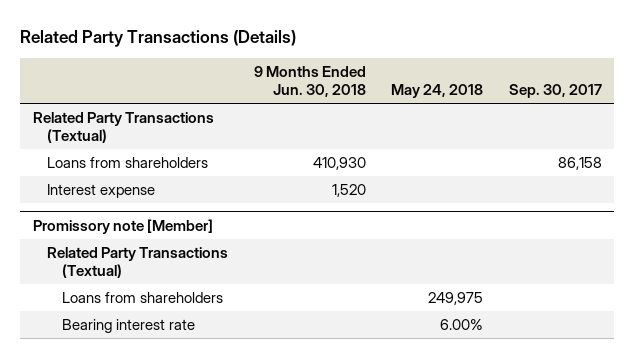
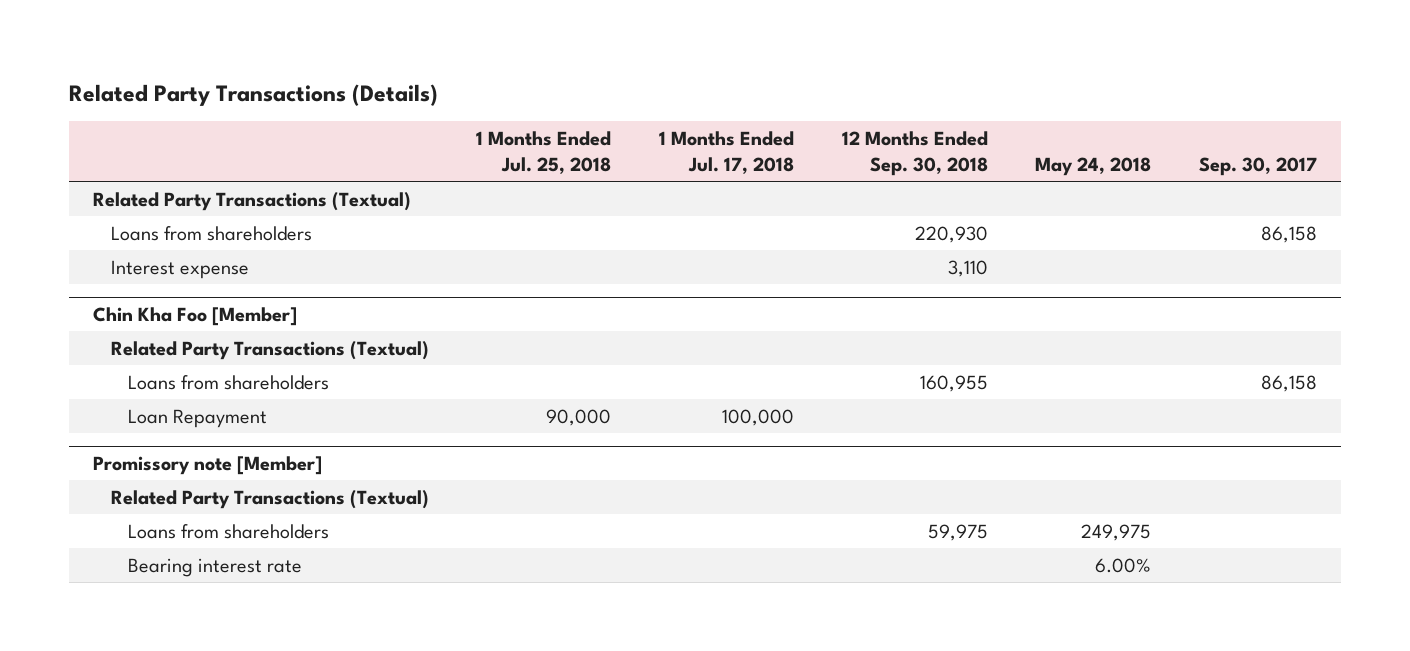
[253,66,366,97] 9 Months Ended Jun. 30, 2018 -> none
none -> [476,130,612,174] 1 Months Ended Jul. 25, 2018
none -> [659,130,795,174] 1 Months Ended Jul. 17, 2018
none -> [841,130,988,176] 12 Months Ended Sep. 30, 2018
none -> [93,306,298,326] Chin Kha Foo [Member]
none -> [110,340,429,360] Related Party Transactions (Textual)
none -> [127,374,329,390] Loans from shareholders
none -> [127,408,267,428] Loan Repayment

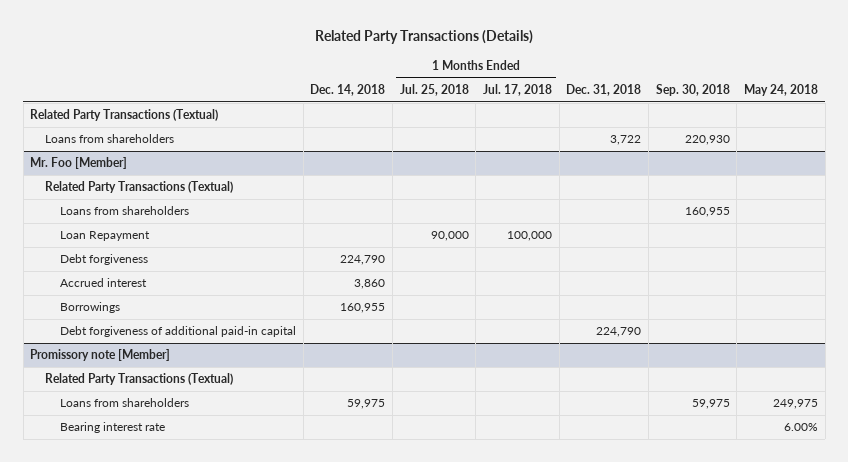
[841,130,988,176] 12 Months Ended Sep. 30, 2018 -> none
[1199,156,1318,176] Sep. 30, 2017 -> none
none -> [310,83,386,96] Dec. 14, 2018
none -> [566,83,642,96] Dec. 31, 2018
none -> [655,83,730,96] Sep. 30, 2018
[110,259,249,279] Interest expense -> none
[93,306,298,326] Chin Kha Foo [Member] -> [30,157,128,170] Mr. Foo [Member]
none -> [60,254,149,266] Debt forgiveness
none -> [60,278,148,288] Accrued interest
none -> [60,302,121,314] Borrowings
none -> [60,326,297,338] Debt forgiveness of additional paid-in capital

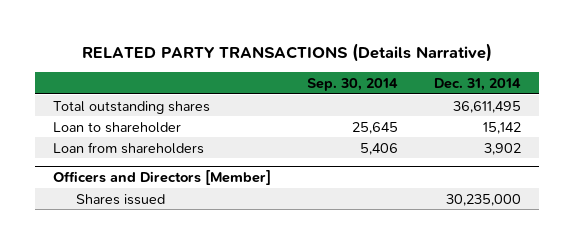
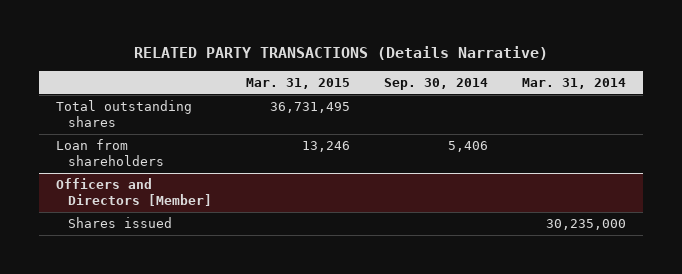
[434,77,522,91] Dec. 31, 2014 -> none
none -> [246,77,351,89] Mar. 31, 2015
none -> [522,77,627,89] Mar. 31, 2014
[53,121,182,133] Loan to shareholder -> none

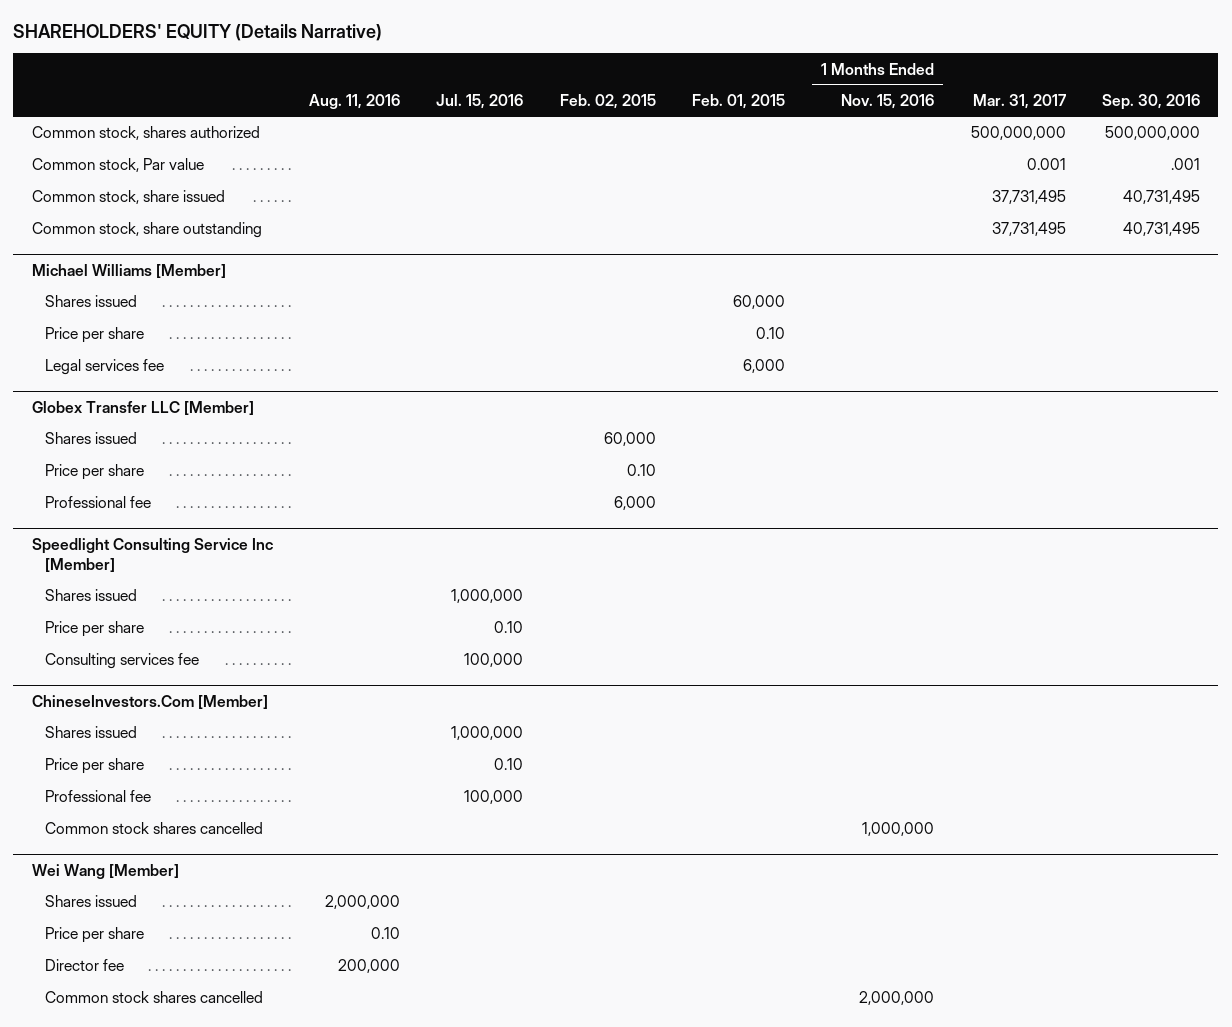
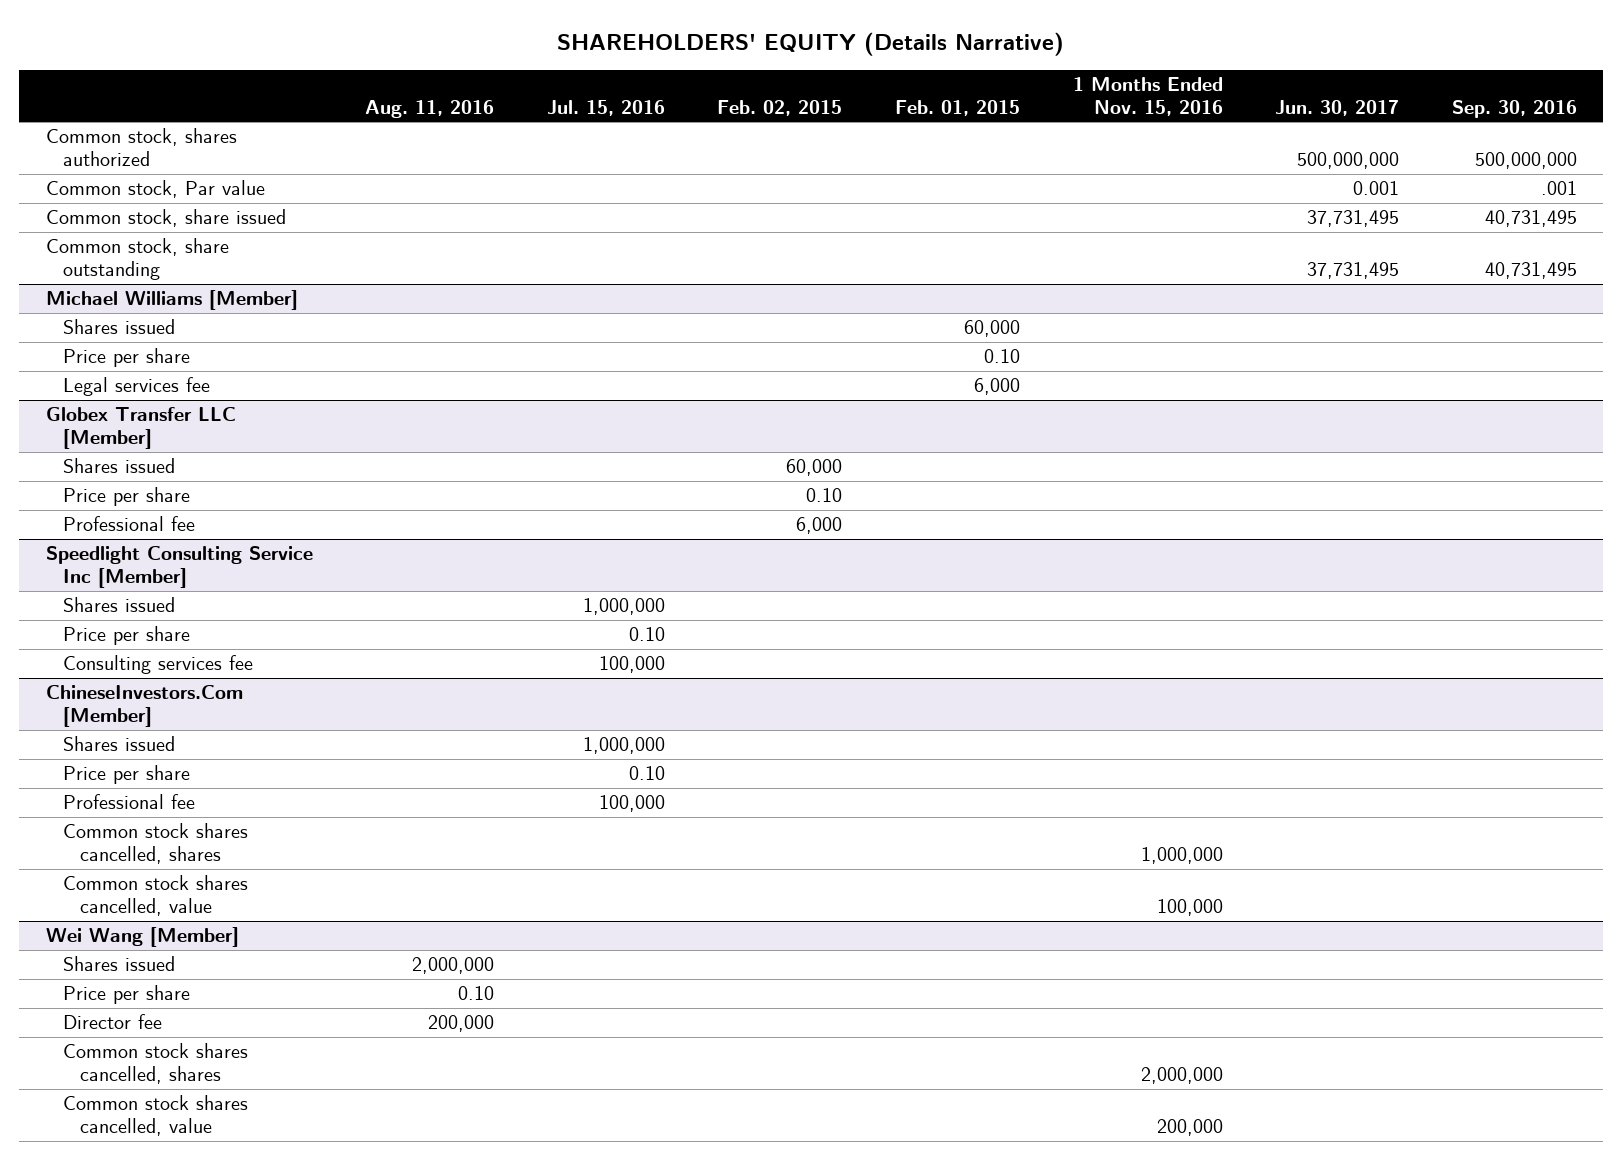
[972,94,1066,110] Mar. 31, 2017 -> none
none -> [1275,100,1400,117] Jun. 30, 2017
[45,822,264,835] Common stock shares cancelled -> [62,823,248,865] Common stock shares cancelled, shares
none -> [62,875,248,917] Common stock shares cancelled, value
[45,991,264,1004] Common stock shares cancelled -> [62,1043,248,1085] Common stock shares cancelled, shares
none -> [62,1095,248,1137] Common stock shares cancelled, value

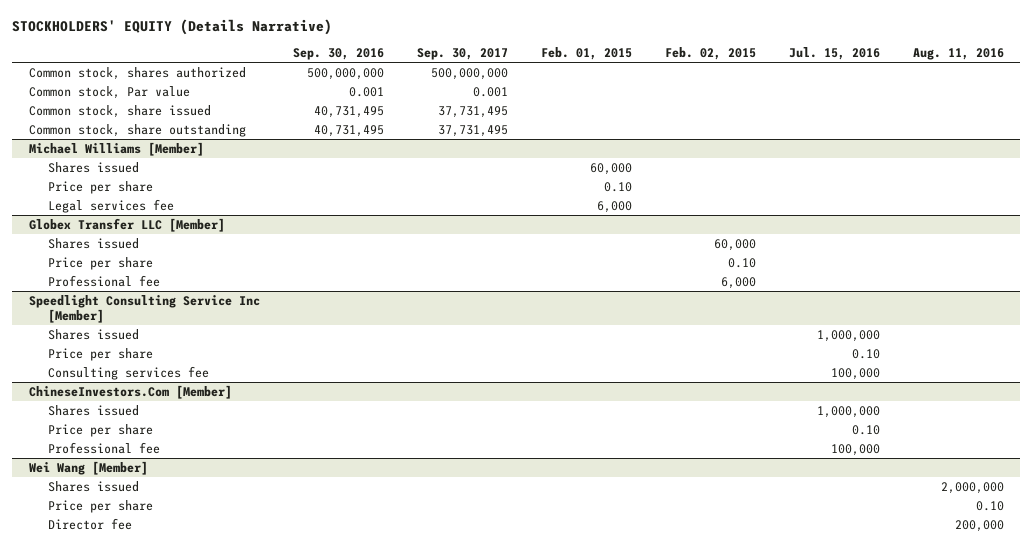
[557,31,1065,56] SHAREHOLDERS' EQUITY (Details Narrative) -> [12,19,333,36] STOCKHOLDERS' EQUITY (Details Narrative)
[1072,76,1223,117] 1 Months Ended Nov. 15, 2016 -> none
[1275,100,1400,117] Jun. 30, 2017 -> none
none -> [416,48,508,61] Sep. 30, 2017
[1541,181,1578,196] .001 -> [348,86,384,97] 0.001
[62,823,248,865] Common stock shares cancelled, shares -> none
[62,875,248,917] Common stock shares cancelled, value -> none
[62,1043,248,1085] Common stock shares cancelled, shares -> none
[62,1095,248,1137] Common stock shares cancelled, value -> none

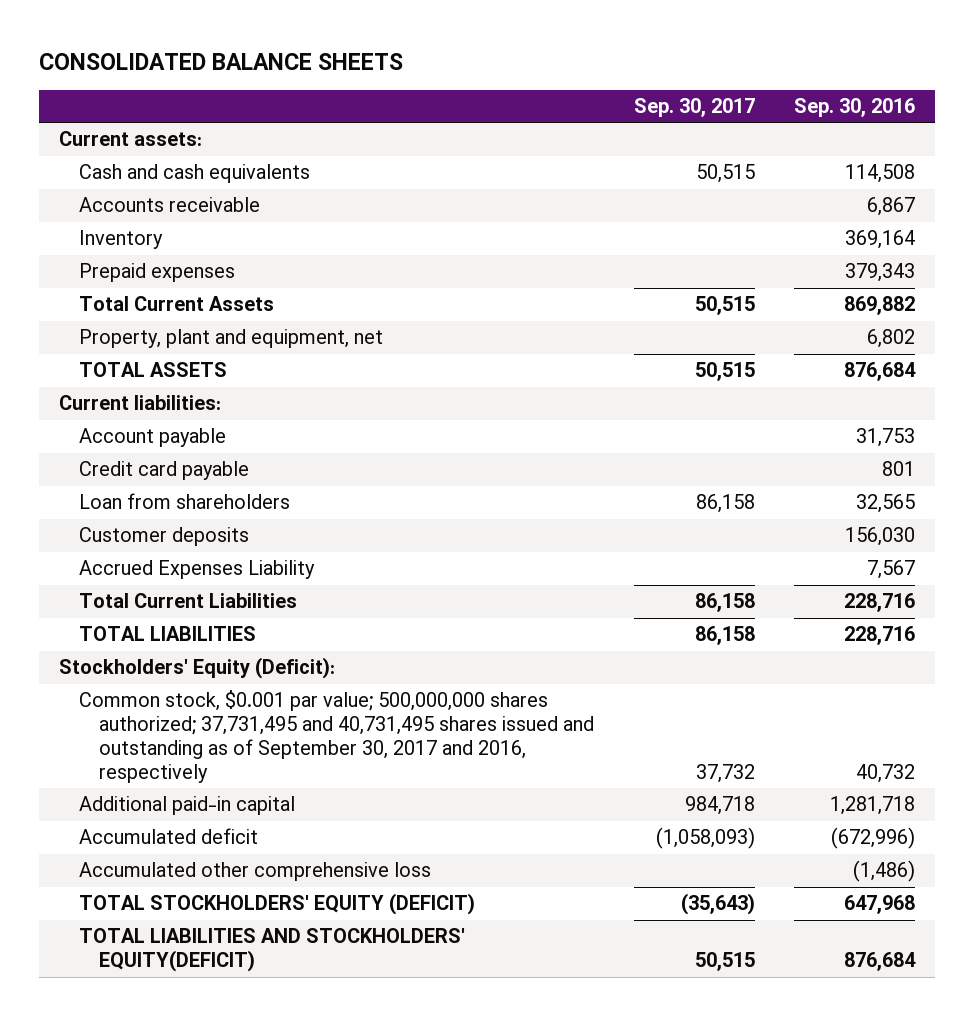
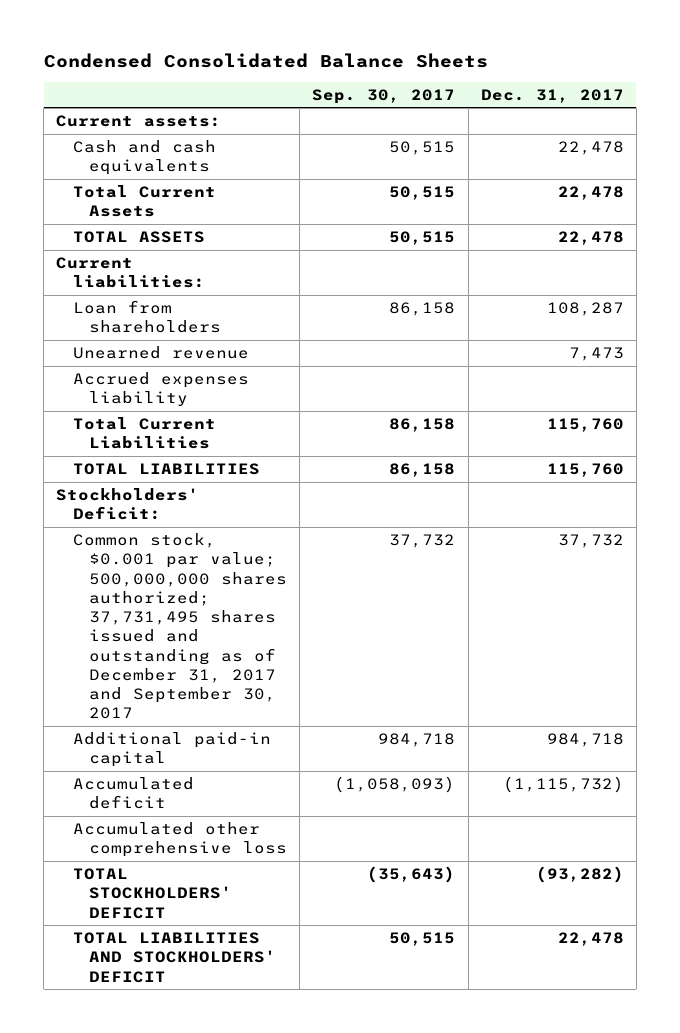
[38,52,403,70] CONSOLIDATED BALANCE SHEETS -> [43,52,488,68] Condensed Consolidated Balance Sheets
[793,97,915,117] Sep. 30, 2016 -> none
none -> [480,88,624,103] Dec. 31, 2017
[78,197,260,213] Accounts receivable -> none
[78,230,163,250] Inventory -> none
[78,263,235,283] Prepaid expenses -> none
[78,329,383,349] Property, plant and equipment, net -> none
[78,428,226,448] Account payable -> none
[78,461,249,481] Credit card payable -> none
[78,527,249,547] Customer deposits -> none
none -> [72,346,249,360] Unearned revenue
[78,560,315,580] Accrued Expenses Liability -> [72,372,249,407] Accrued expenses liability
[58,657,335,680] Stockholders' Equity (Deficit): -> [56,488,200,521] Stockholders' Deficit:
[78,690,595,784] Common stock, $0.001 par value; 500,000,000 shares authorized; 37,731,495 and 40,731,495 shares issued and outstanding as of September 30, 2017 and 2016, respectively -> [72,533,287,720] Common stock, $0.001 par value; 500,000,000 shares authorized; 37,731,495 shares issued and outstanding as of December 31, 2017 and September 30, 2017
[78,893,475,916] TOTAL STOCKHOLDERS' EQUITY (DEFICIT) -> [72,868,232,919] TOTAL STOCKHOLDERS' DEFICIT
[78,928,465,973] TOTAL LIABILITIES AND STOCKHOLDERS' EQUITY(DEFICIT) -> [72,932,276,983] TOTAL LIABILITIES AND STOCKHOLDERS' DEFICIT

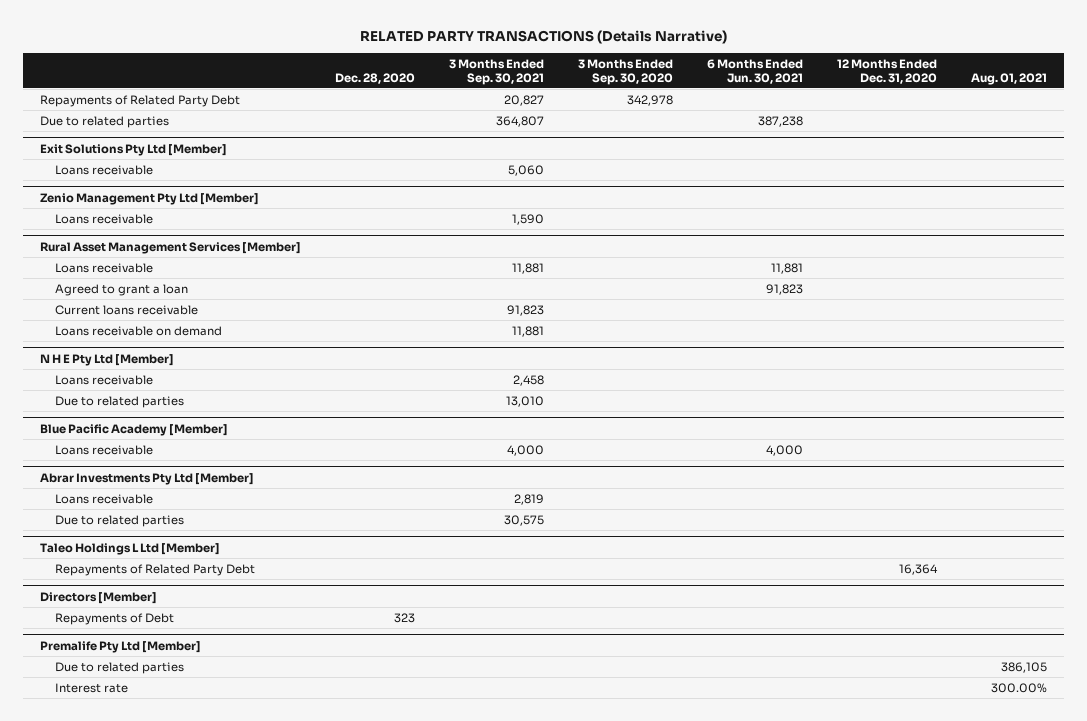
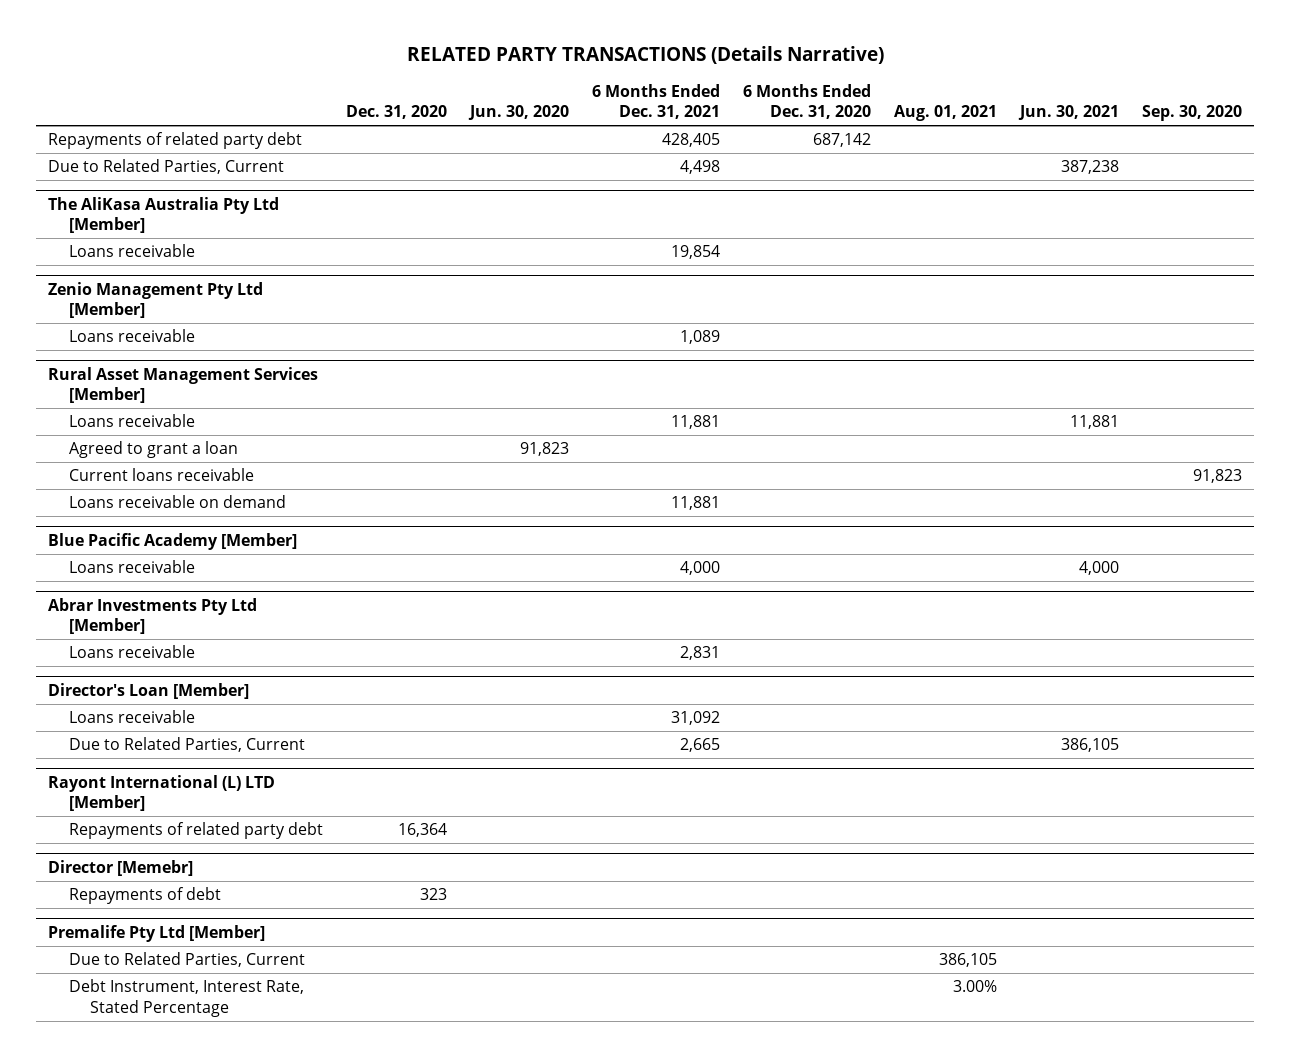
[335,72,416,84] Dec. 28, 2020 -> none
[449,58,545,85] 3 Months Ended Sep. 30, 2021 -> none
[578,58,674,85] 3 Months Ended Sep. 30, 2020 -> none
[707,58,804,84] 6 Months Ended Jun. 30, 2021 -> none
[836,58,937,84] 12 Months Ended Dec. 31, 2020 -> none
none -> [345,105,447,120] Dec. 31, 2020
none -> [467,105,569,121] Jun. 30, 2020
none -> [591,83,720,120] 6 Months Ended Dec. 31, 2021
none -> [742,83,871,120] 6 Months Ended Dec. 31, 2020
none -> [1018,105,1120,121] Jun. 30, 2021
none -> [1142,105,1243,122] Sep. 30, 2020
[40,143,228,156] Exit Solutions Pty Ltd [Member] -> none
[54,164,153,175] Loans receivable -> none
[40,94,241,107] Repayments of Related Party Debt -> [47,132,302,150] Repayments of related party debt
[40,115,170,128] Due to related parties -> [47,159,284,175] Due to Related Parties, Current
none -> [47,196,279,234] The AliKasa Australia Pty Ltd [Member]
none -> [68,244,195,258] Loans receivable
[40,353,175,366] N H E Pty Ltd [Member] -> none
[54,374,153,385] Loans receivable -> none
[54,395,184,408] Due to related parties -> none
[54,514,184,527] Due to related parties -> none
[40,542,221,555] Taleo Holdings L Ltd [Member] -> none
[54,563,255,576] Repayments of Related Party Debt -> none
none -> [47,682,249,699] Director's Loan [Member]
none -> [68,710,195,724] Loans receivable
none -> [68,737,305,753] Due to Related Parties, Current
none -> [47,774,275,812] Rayont International (L) LTD [Member]
none -> [68,822,323,840] Repayments of related party debt
[40,591,158,604] Directors [Member] -> [47,859,193,876] Director [Memebr]
[54,612,174,625] Repayments of Debt -> [68,887,221,905] Repayments of debt
[54,661,184,674] Due to related parties -> [68,952,305,968] Due to Related Parties, Current
[54,682,128,693] Interest rate -> [68,979,304,1018] Debt Instrument, Interest Rate, Stated Percentage
[990,682,1047,693] 300.00% -> [952,980,997,993] 3.00%

